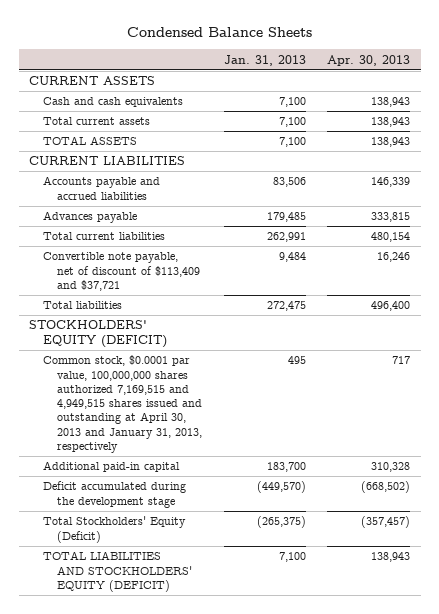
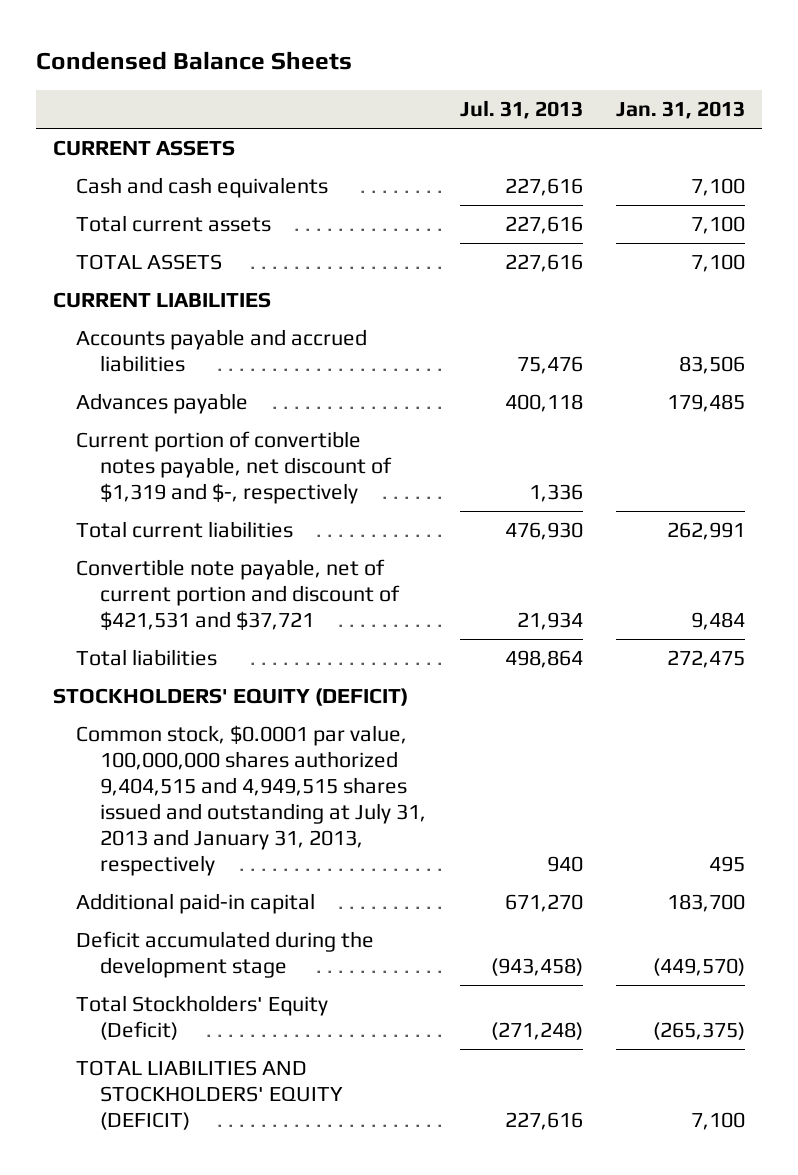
[326,54,410,66] Apr. 30, 2013 -> none
none -> [459,100,583,120] Jul. 31, 2013
none -> [76,431,393,504] Current portion of convertible notes payable, net discount of $1,319 and $-, respectively
[43,252,201,291] Convertible note payable, net of discount of $113,409 and $37,721 -> [76,559,401,631] Convertible note payable, net of current portion and discount of $421,531 and $37,721
[43,355,203,454] Common stock, $0.0001 par value, 100,000,000 shares authorized 7,169,515 and 4,949,515 shares issued and outstanding at April 30, 2013 and January 31, 2013, respectively -> [76,725,427,876] Common stock, $0.0001 par value, 100,000,000 shares authorized 9,404,515 and 4,949,515 shares issued and outstanding at July 31, 2013 and January 31, 2013, respectively

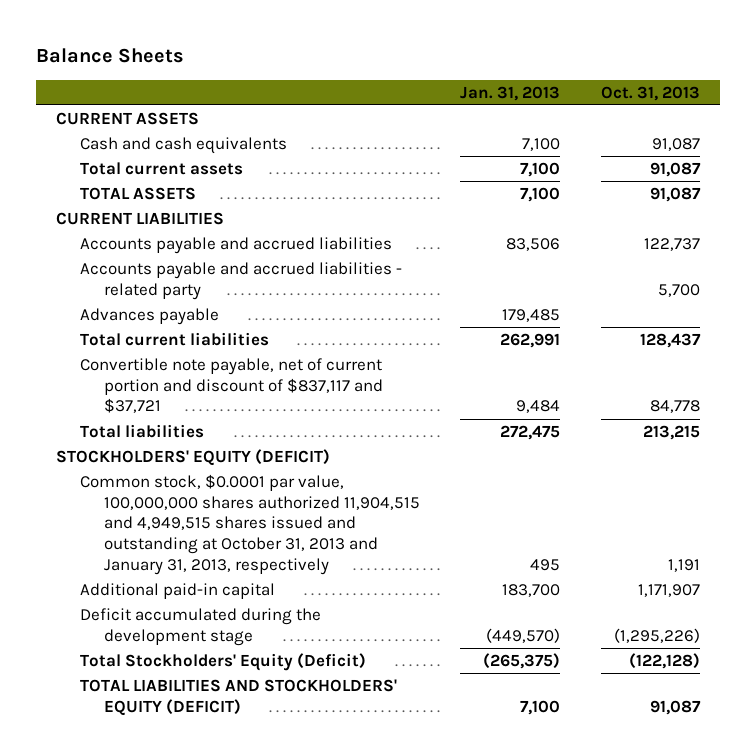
[35,50,352,70] Condensed Balance Sheets -> [35,48,184,64] Balance Sheets
[459,100,583,120] Jul. 31, 2013 -> none
none -> [600,85,700,101] Oct. 31, 2013
none -> [79,262,402,300] Accounts payable and accrued liabilities - related party
[76,431,393,504] Current portion of convertible notes payable, net discount of $1,319 and $-, respectively -> none
[76,559,401,631] Convertible note payable, net of current portion and discount of $421,531 and $37,721 -> [79,358,384,414] Convertible note payable, net of current portion and discount of $837,117 and $37,721
[76,725,427,876] Common stock, $0.0001 par value, 100,000,000 shares authorized 9,404,515 and 4,949,515 shares issued and outstanding at July 31, 2013 and January 31, 2013, respectively -> [79,474,421,575] Common stock, $0.0001 par value, 100,000,000 shares authorized 11,904,515 and 4,949,515 shares issued and outstanding at October 31, 2013 and January 31, 2013, respectively

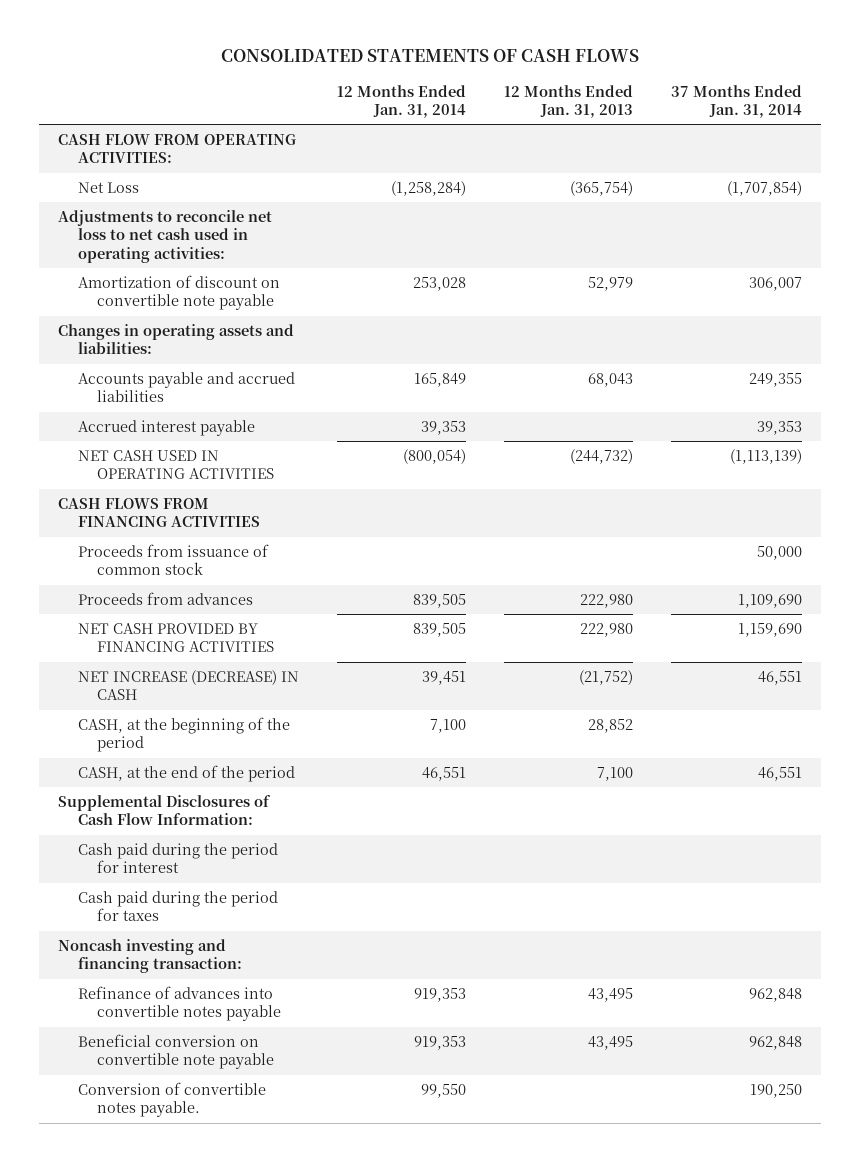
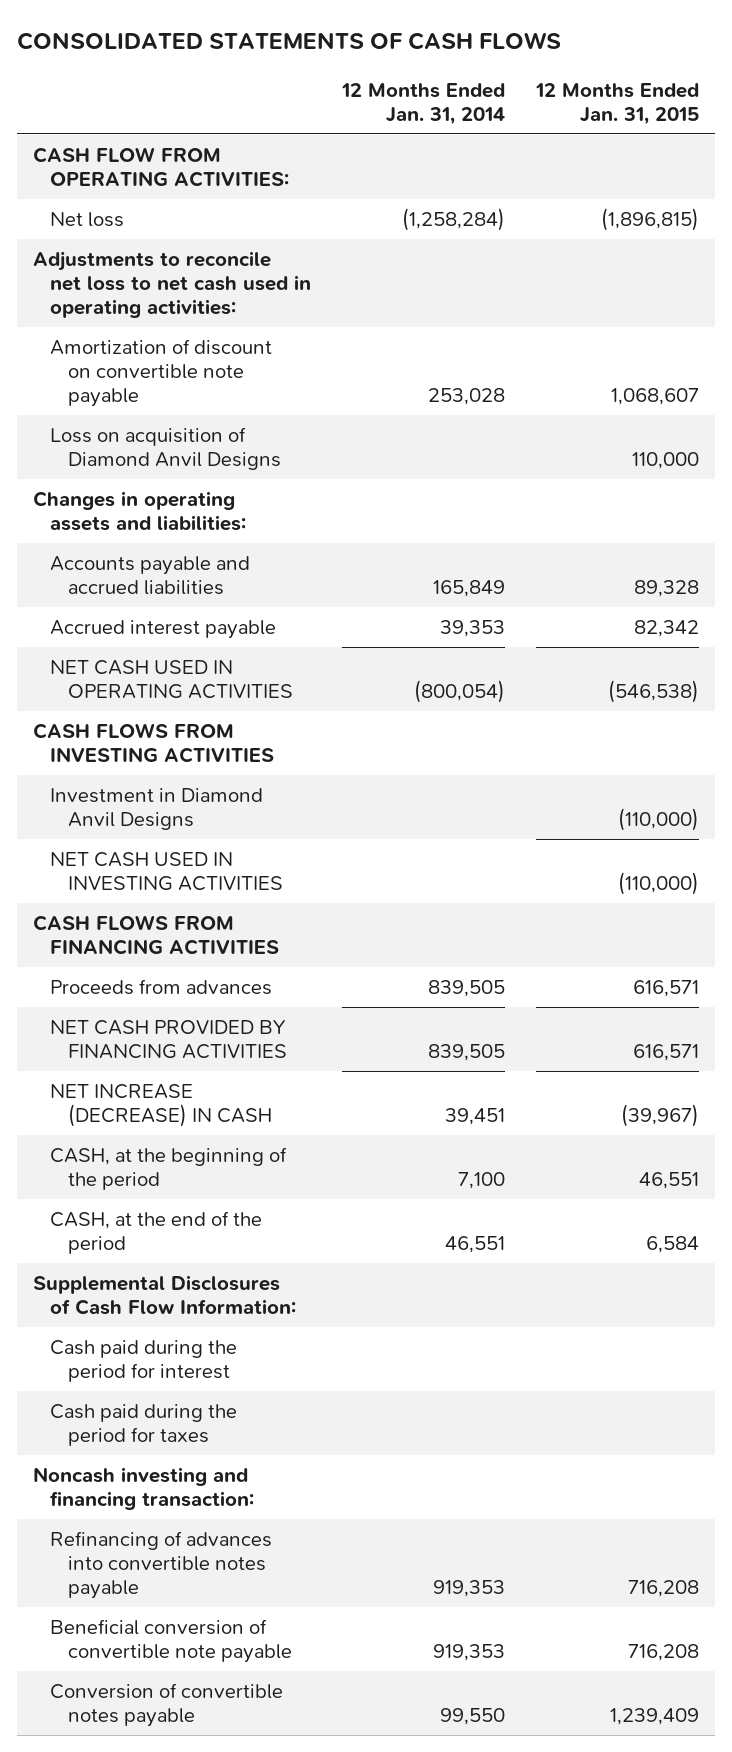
[503,84,633,119] 12 Months Ended Jan. 31, 2013 -> none
[670,84,802,119] 37 Months Ended Jan. 31, 2014 -> none
none -> [535,82,700,125] 12 Months Ended Jan. 31, 2015
[77,182,139,194] Net Loss -> [50,212,125,228] Net loss
none -> [50,427,281,471] Loss on acquisition of Diamond Anvil Designs
none -> [32,723,275,764] CASH FLOWS FROM INVESTING ACTIVITIES
none -> [50,788,264,831] Investment in Diamond Anvil Designs
none -> [50,852,283,892] NET CASH USED IN INVESTING ACTIVITIES
[77,544,269,576] Proceeds from issuance of common stock -> none
[77,986,281,1022] Refinance of advances into convertible notes payable -> [50,1531,273,1600] Refinancing of advances into convertible notes payable
[77,1034,274,1070] Beneficial conversion on convertible note payable -> [50,1619,292,1664] Beneficial conversion of convertible note payable
[77,1082,266,1118] Conversion of convertible notes payable. -> [50,1683,284,1728] Conversion of convertible notes payable

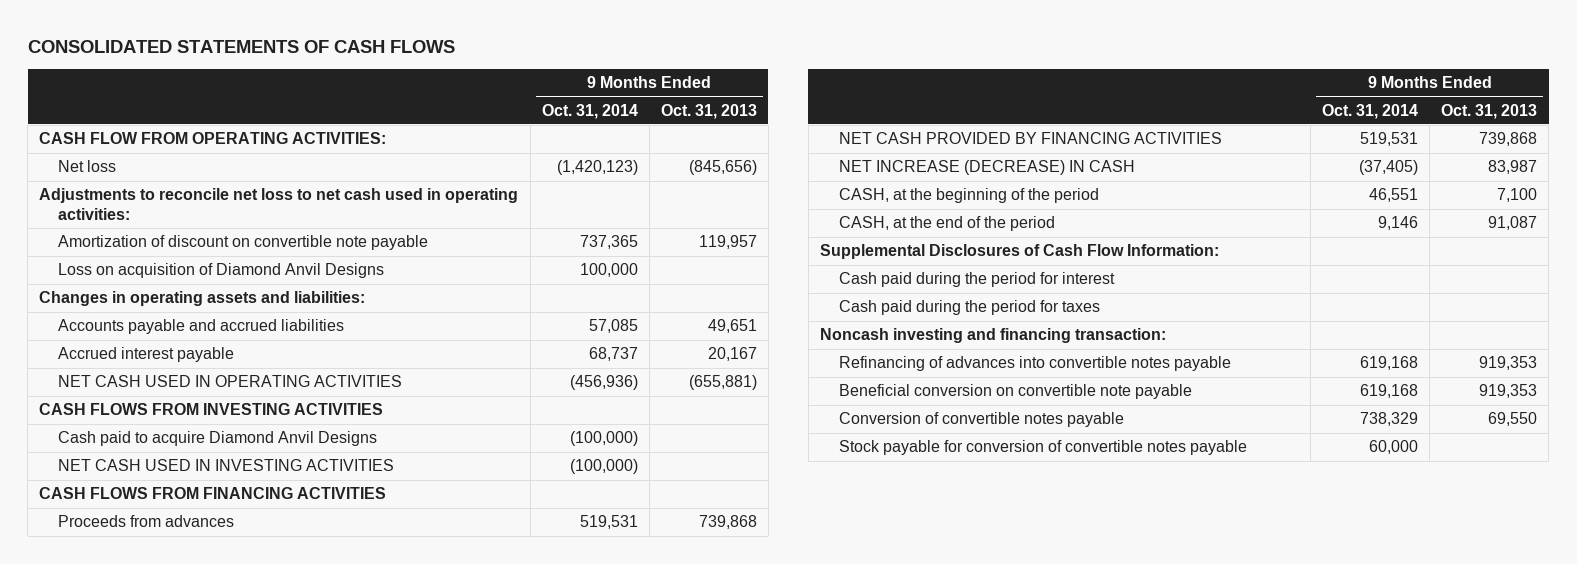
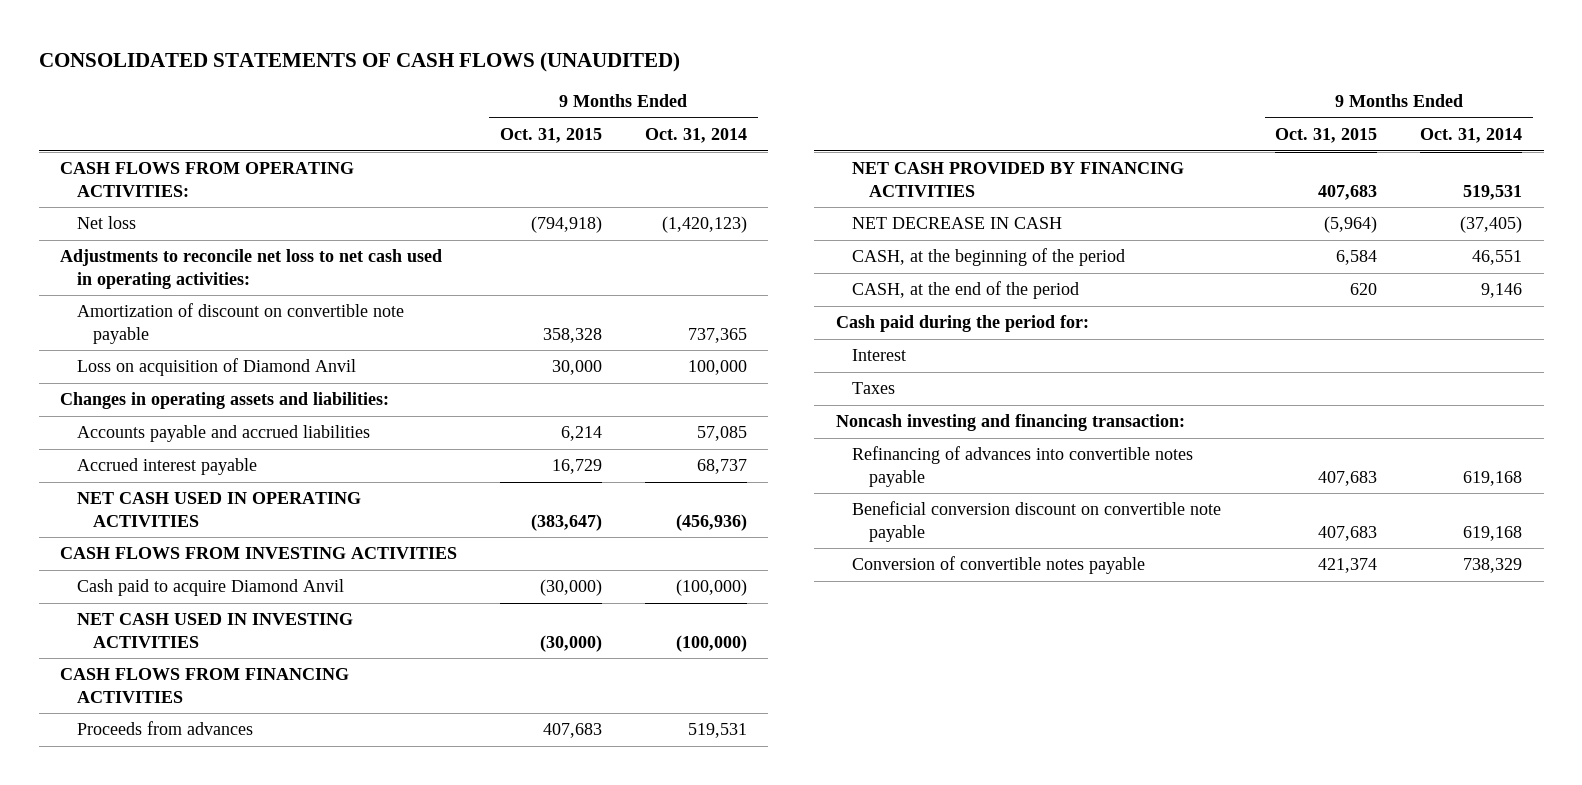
[27,39,455,53] CONSOLIDATED STATEMENTS OF CASH FLOWS -> [38,51,680,72] CONSOLIDATED STATEMENTS OF CASH FLOWS (UNAUDITED)
[660,103,757,119] Oct. 31, 2013 -> none
none -> [500,128,603,144] Oct. 31, 2015
[39,132,387,145] CASH FLOW FROM OPERATING ACTIVITIES: -> [60,162,355,197] CASH FLOWS FROM OPERATING ACTIVITIES:
[58,263,385,279] Loss on acquisition of Diamond Anvil Designs -> [76,358,356,377] Loss on acquisition of Diamond Anvil
[58,431,378,447] Cash paid to acquire Diamond Anvil Designs -> [76,579,344,597] Cash paid to acquire Diamond Anvil
[838,160,1135,176] NET INCREASE (DECREASE) IN CASH -> [852,217,1063,230] NET DECREASE IN CASH
[838,300,1100,316] Cash paid during the period for taxes -> none
[819,244,1219,260] Supplemental Disclosures of Cash Flow Information: -> [835,315,1089,333] Cash paid during the period for:
[838,272,1115,288] Cash paid during the period for interest -> [852,349,907,362] Interest
none -> [852,382,896,395] Taxes
[838,384,1192,400] Beneficial conversion on convertible note payable -> [852,501,1222,542] Beneficial conversion discount on convertible note payable
[838,440,1247,456] Stock payable for conversion of convertible notes payable -> none

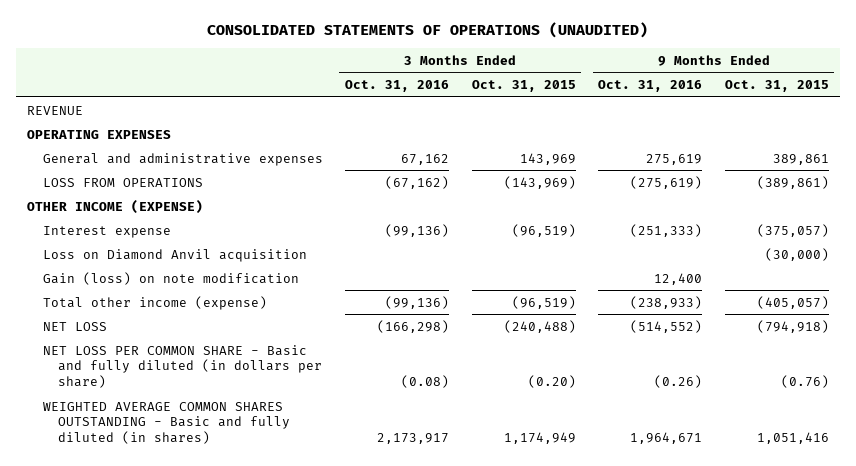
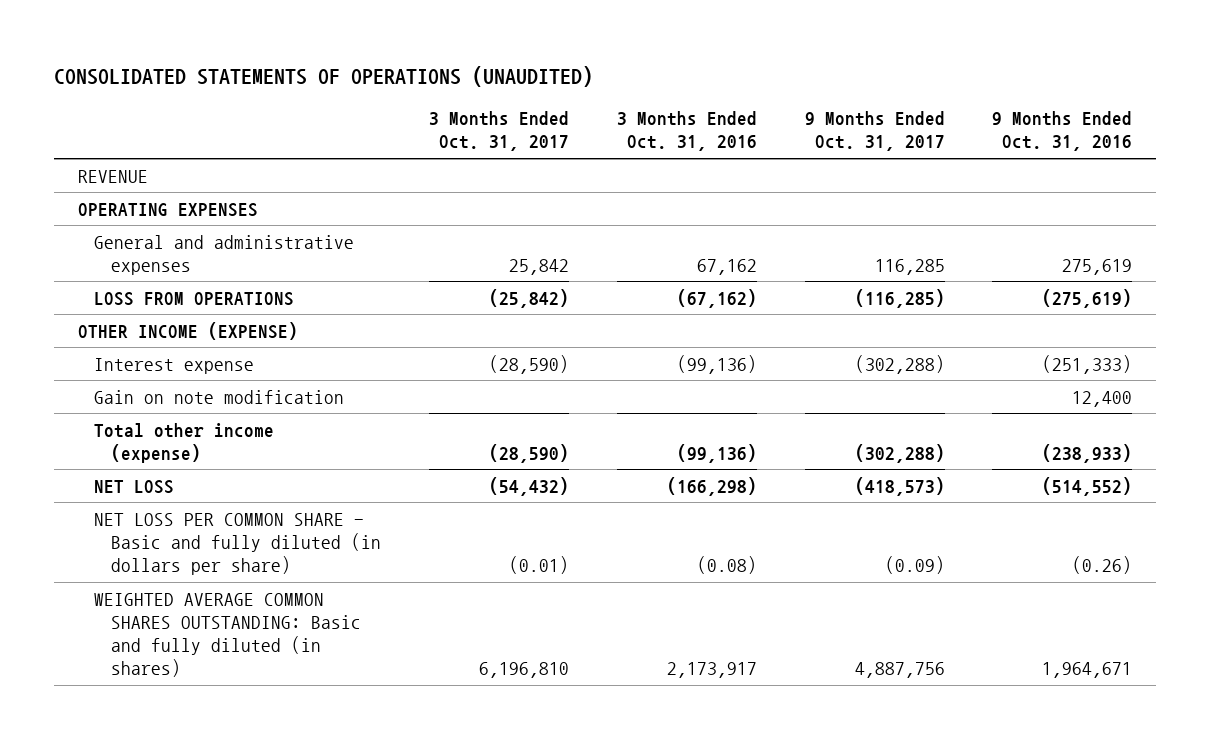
[471,80,576,93] Oct. 31, 2015 -> none
[724,80,829,93] Oct. 31, 2015 -> none
none -> [428,111,569,152] 3 Months Ended Oct. 31, 2017
none -> [804,111,945,152] 9 Months Ended Oct. 31, 2017
[42,248,307,262] Loss on Diamond Anvil acquisition -> none
[42,271,299,285] Gain (loss) on note modification -> [94,389,345,404] Gain on note modification
[42,401,291,445] WEIGHTED AVERAGE COMMON SHARES OUTSTANDING - Basic and fully diluted (in shares) -> [94,592,362,678] WEIGHTED AVERAGE COMMON SHARES OUTSTANDING: Basic and fully diluted (in shares)

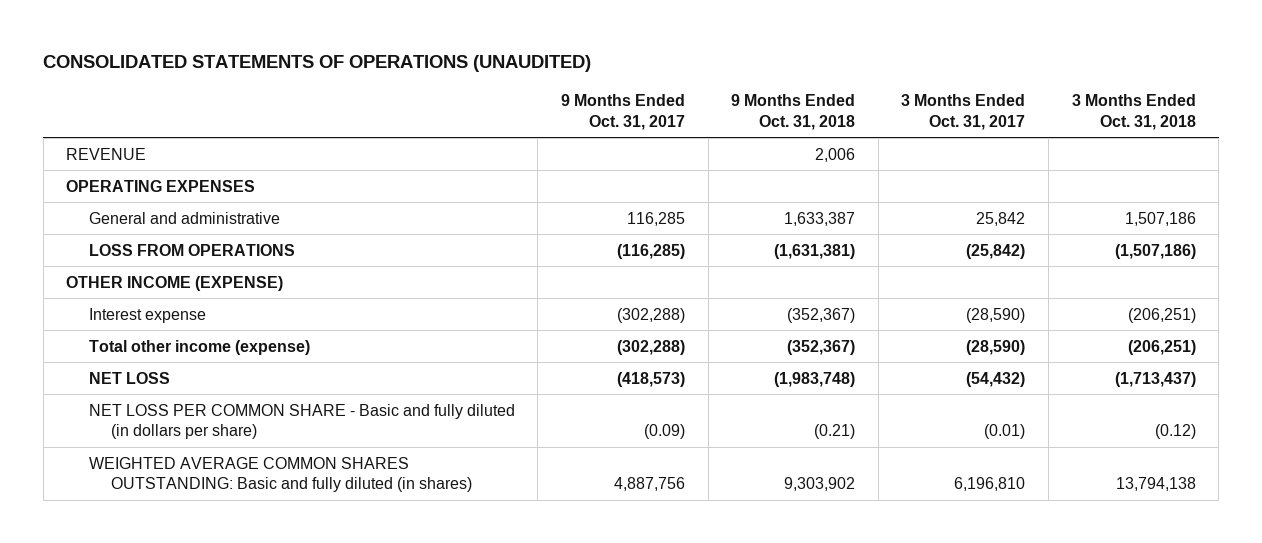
[616,111,757,152] 3 Months Ended Oct. 31, 2016 -> none
[992,111,1133,152] 9 Months Ended Oct. 31, 2016 -> none
none -> [731,94,856,130] 9 Months Ended Oct. 31, 2018
none -> [1071,94,1196,130] 3 Months Ended Oct. 31, 2018
[94,234,355,275] General and administrative expenses -> [88,211,280,224] General and administrative
[94,389,345,404] Gain on note modification -> none

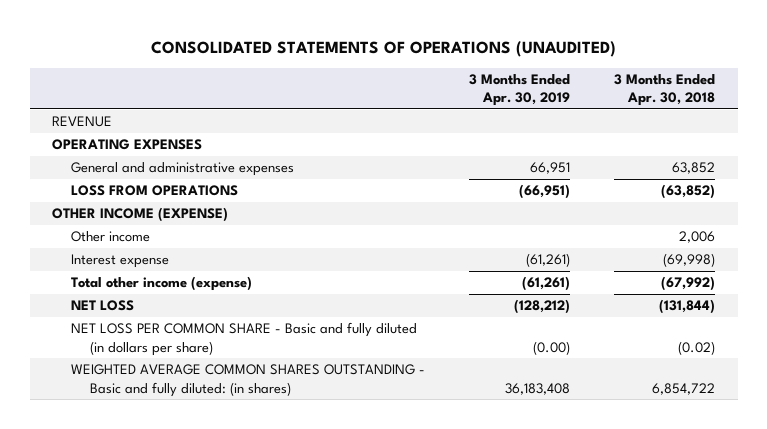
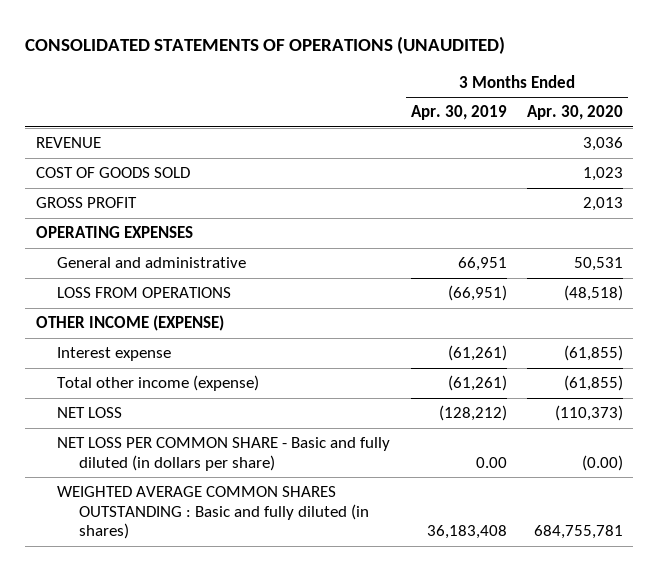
[614,73,716,107] 3 Months Ended Apr. 30, 2018 -> none
none -> [527,105,624,121] Apr. 30, 2020
none -> [35,167,190,179] COST OF GOODS SOLD
none -> [35,197,137,209] GROSS PROFIT
[71,162,295,177] General and administrative expenses -> [57,257,247,269] General and administrative
[71,231,151,243] Other income -> none
[533,340,571,355] (0.00) -> [475,456,507,468] 0.00
[71,364,426,397] WEIGHTED AVERAGE COMMON SHARES OUTSTANDING - Basic and fully diluted: (in shares) -> [57,486,369,540] WEIGHTED AVERAGE COMMON SHARES OUTSTANDING : Basic and fully diluted (in shares)

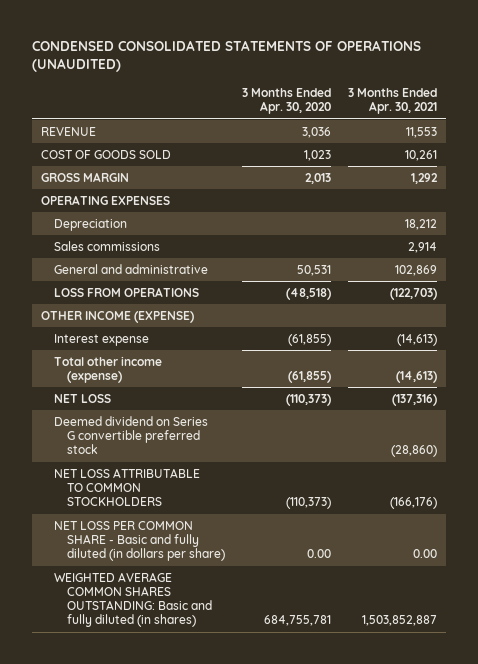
[25,36,506,55] CONSOLIDATED STATEMENTS OF OPERATIONS (UNAUDITED) -> [32,39,422,73] CONDENSED CONSOLIDATED STATEMENTS OF OPERATIONS (UNAUDITED)
[410,105,507,121] Apr. 30, 2019 -> none
none -> [348,88,438,115] 3 Months Ended Apr. 30, 2021
[35,197,137,209] GROSS PROFIT -> [40,171,129,182] GROSS MARGIN
none -> [53,218,127,231] Depreciation
none -> [53,240,160,251] Sales commissions
none -> [53,415,208,455] Deemed dividend on Series G convertible preferred stock
none -> [53,467,200,507] NET LOSS ATTRIBUTABLE TO COMMON STOCKHOLDERS
[582,454,624,471] (0.00) -> [307,549,332,559] 0.00
[57,486,369,540] WEIGHTED AVERAGE COMMON SHARES OUTSTANDING : Basic and fully diluted (in shares) -> [53,571,212,628] WEIGHTED AVERAGE COMMON SHARES OUTSTANDING: Basic and fully diluted (in shares)

